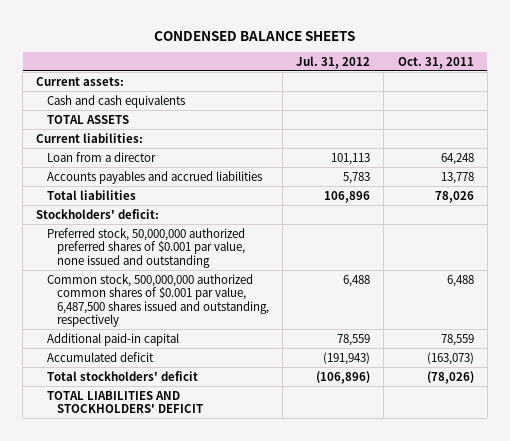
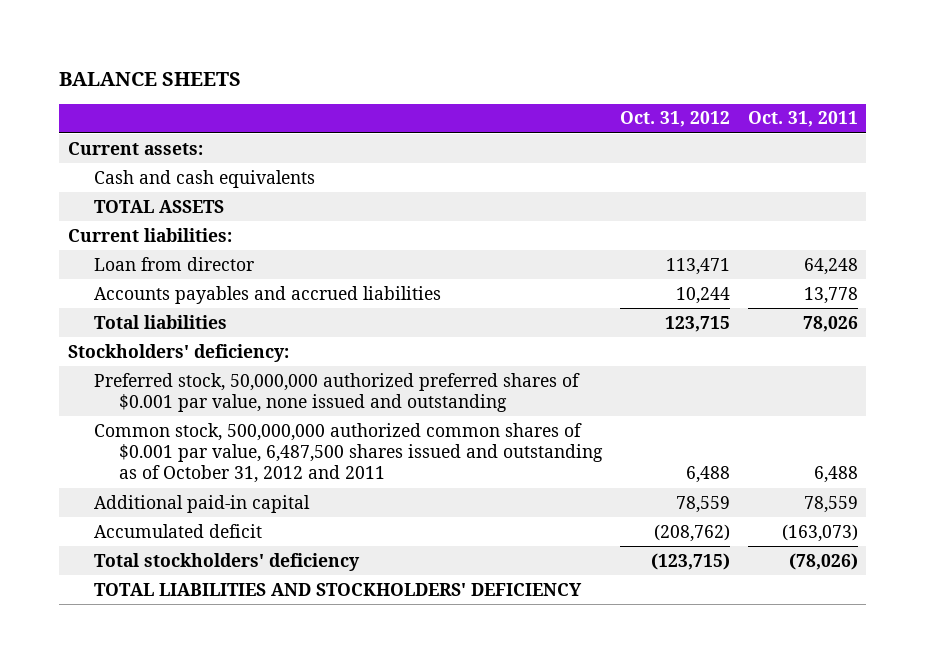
[153,30,355,41] CONDENSED BALANCE SHEETS -> [59,72,242,87] BALANCE SHEETS
[296,55,371,69] Jul. 31, 2012 -> none
none -> [619,111,730,128] Oct. 31, 2012
[46,151,156,162] Loan from a director -> [93,256,254,271] Loan from director
[36,208,160,219] Stockholders' deficit: -> [68,343,290,362] Stockholders' deficiency:
[46,273,269,328] Common stock, 500,000,000 authorized common shares of $0.001 par value, 6,487,500 shares issued and outstanding, respectively -> [93,422,604,484] Common stock, 500,000,000 authorized common shares of $0.001 par value, 6,487,500 shares issued and outstanding as of October 31, 2012 and 2011
[46,370,198,381] Total stockholders' deficit -> [93,552,360,571] Total stockholders' deficiency
[46,390,203,414] TOTAL LIABILITIES AND STOCKHOLDERS' DEFICIT -> [93,582,582,596] TOTAL LIABILITIES AND STOCKHOLDERS' DEFICIENCY

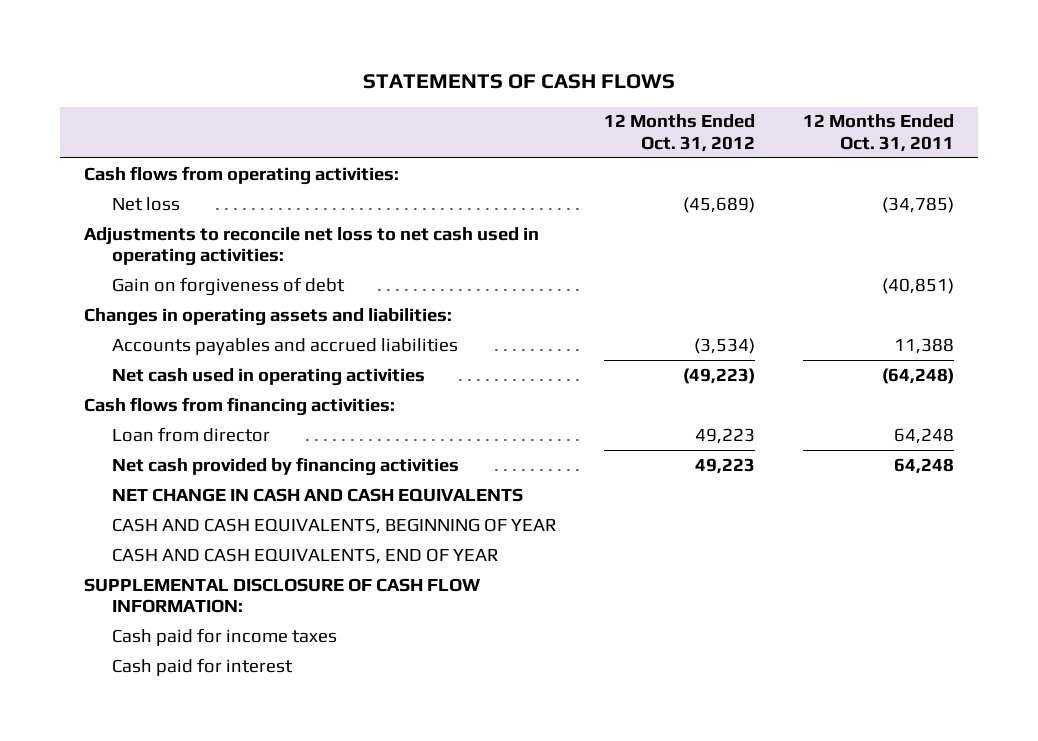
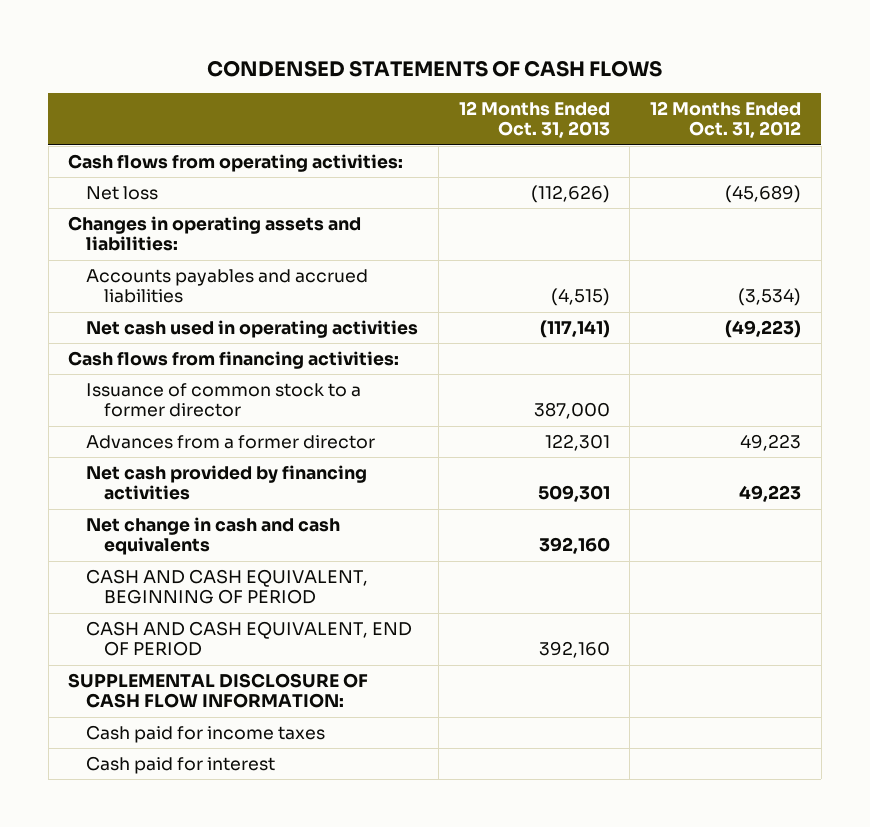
[363,74,676,90] STATEMENTS OF CASH FLOWS -> [206,59,662,77] CONDENSED STATEMENTS OF CASH FLOWS
[803,114,955,152] 12 Months Ended Oct. 31, 2011 -> none
none -> [458,101,610,139] 12 Months Ended Oct. 31, 2013
[84,226,540,266] Adjustments to reconcile net loss to net cash used in operating activities: -> none
[111,276,345,296] Gain on forgiveness of debt -> none
none -> [86,382,362,418] Issuance of common stock to a former director
[111,426,270,442] Loan from director -> [86,434,376,449] Advances from a former director
[111,487,523,502] NET CHANGE IN CASH AND CASH EQUIVALENTS -> [86,516,341,556] Net change in cash and cash equivalents
[111,517,556,534] CASH AND CASH EQUIVALENTS, BEGINNING OF YEAR -> [86,568,369,605] CASH AND CASH EQUIVALENT, BEGINNING OF PERIOD
[111,547,498,564] CASH AND CASH EQUIVALENTS, END OF YEAR -> [86,620,413,657] CASH AND CASH EQUIVALENT, END OF PERIOD

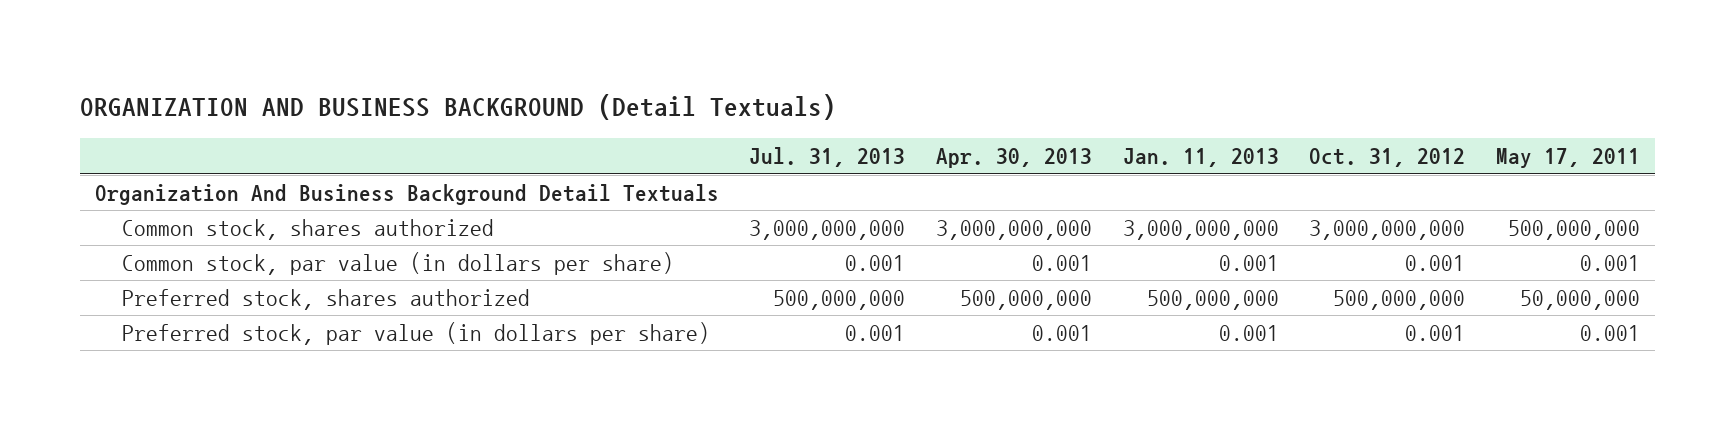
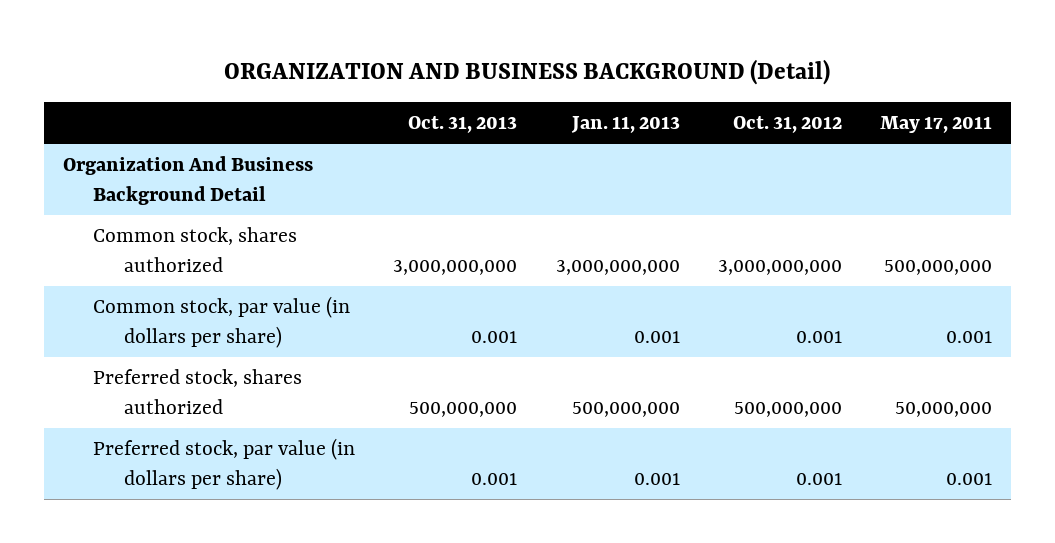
[79,94,836,121] ORGANIZATION AND BUSINESS BACKGROUND (Detail Textuals) -> [224,59,831,86] ORGANIZATION AND BUSINESS BACKGROUND (Detail)
[749,147,906,168] Jul. 31, 2013 -> none
[936,148,1093,169] Apr. 30, 2013 -> none
none -> [408,116,518,134] Oct. 31, 2013
[94,184,719,206] Organization And Business Background Detail Textuals -> [62,156,313,205] Organization And Business Background Detail

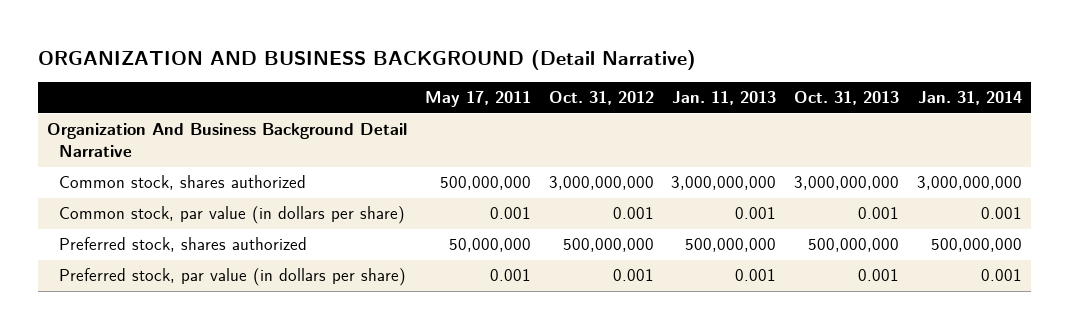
[224,59,831,86] ORGANIZATION AND BUSINESS BACKGROUND (Detail) -> [38,49,697,70] ORGANIZATION AND BUSINESS BACKGROUND (Detail Narrative)
none -> [917,91,1022,106] Jan. 31, 2014
[62,156,313,205] Organization And Business Background Detail -> [47,123,408,158] Organization And Business Background Detail Narrative

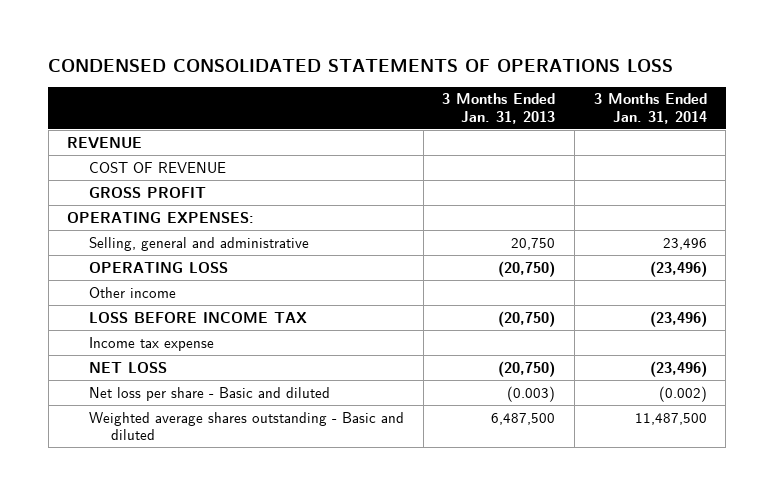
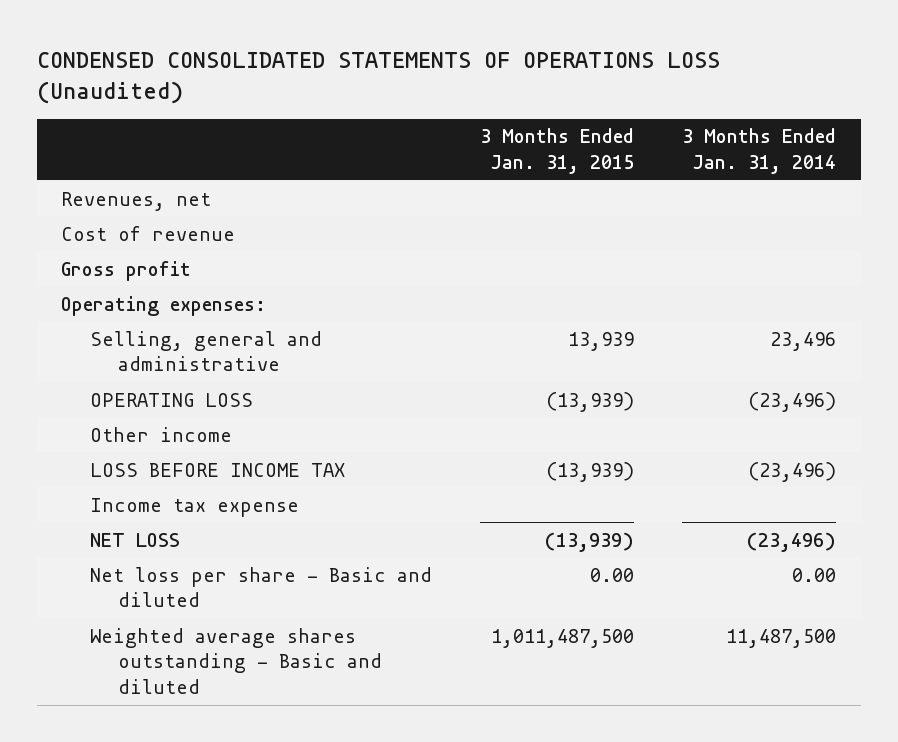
[48,58,674,72] CONDENSED CONSOLIDATED STATEMENTS OF OPERATIONS LOSS -> [37,52,721,104] CONDENSED CONSOLIDATED STATEMENTS OF OPERATIONS LOSS (Unaudited)
[442,93,556,124] 3 Months Ended Jan. 31, 2013 -> none
none -> [480,128,635,175] 3 Months Ended Jan. 31, 2015
[67,136,143,149] REVENUE -> none
none -> [61,191,212,211] Revenues, net
[89,161,227,173] COST OF REVENUE -> [61,225,236,241] Cost of revenue
[89,186,207,198] GROSS PROFIT -> [61,260,192,281] Gross profit
[67,210,255,223] OPERATING EXPENSES: -> [61,295,267,316] Operating expenses:
[658,385,707,402] (0.002) -> [792,567,837,582] 0.00

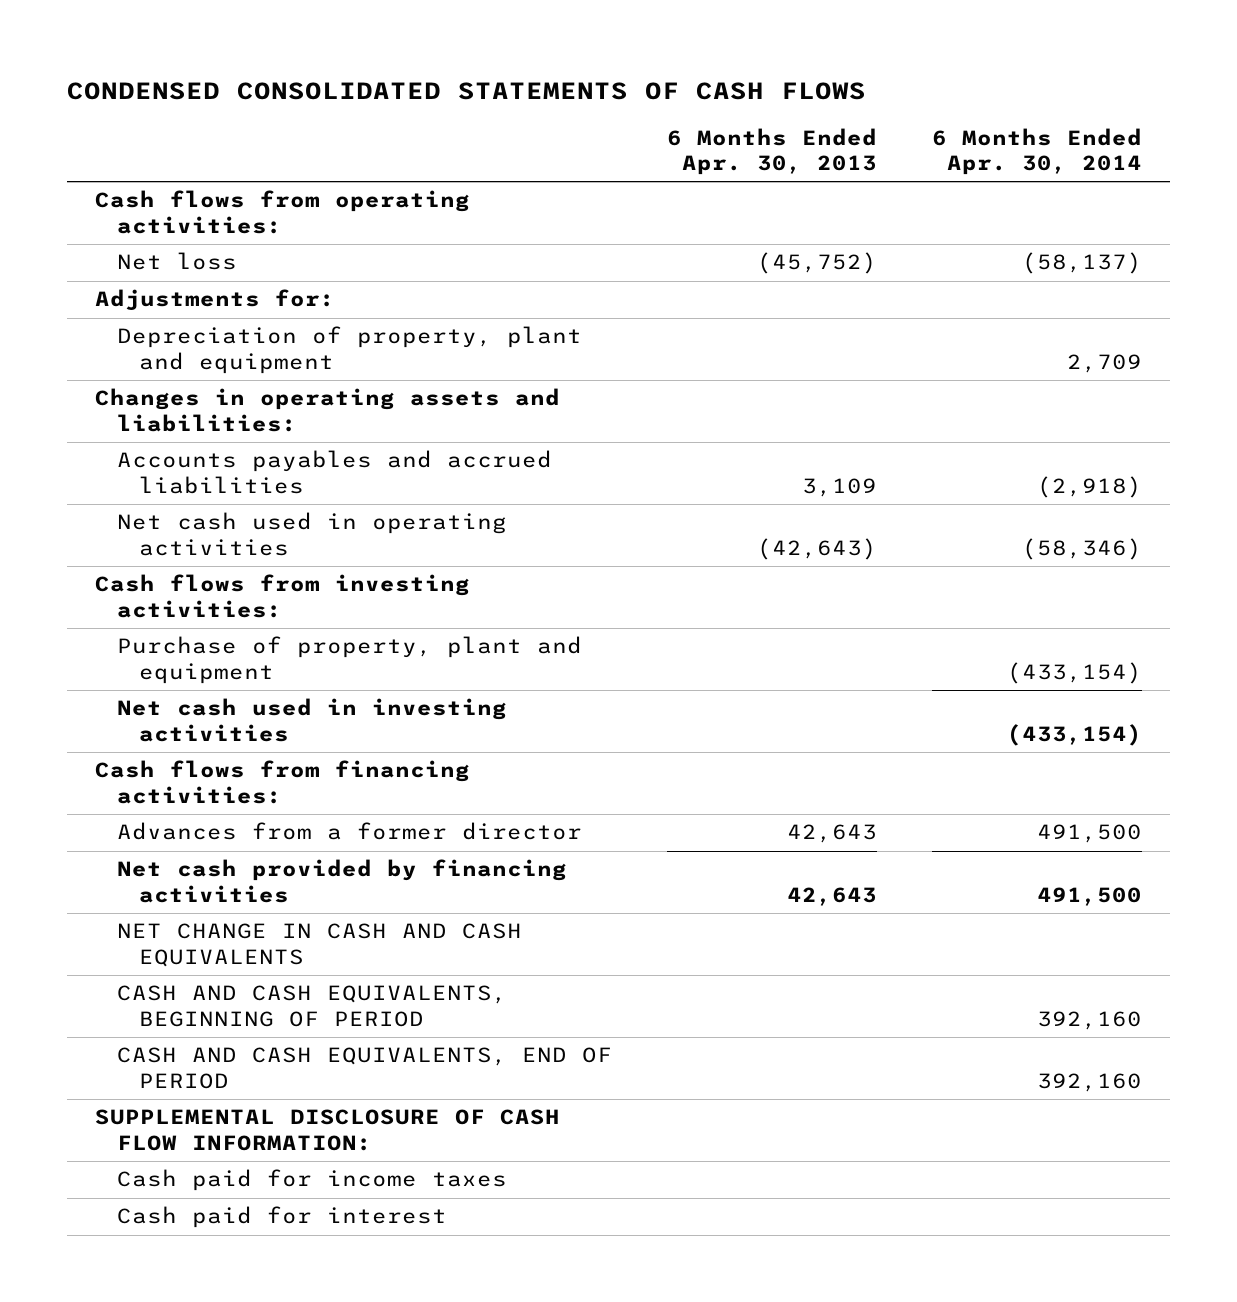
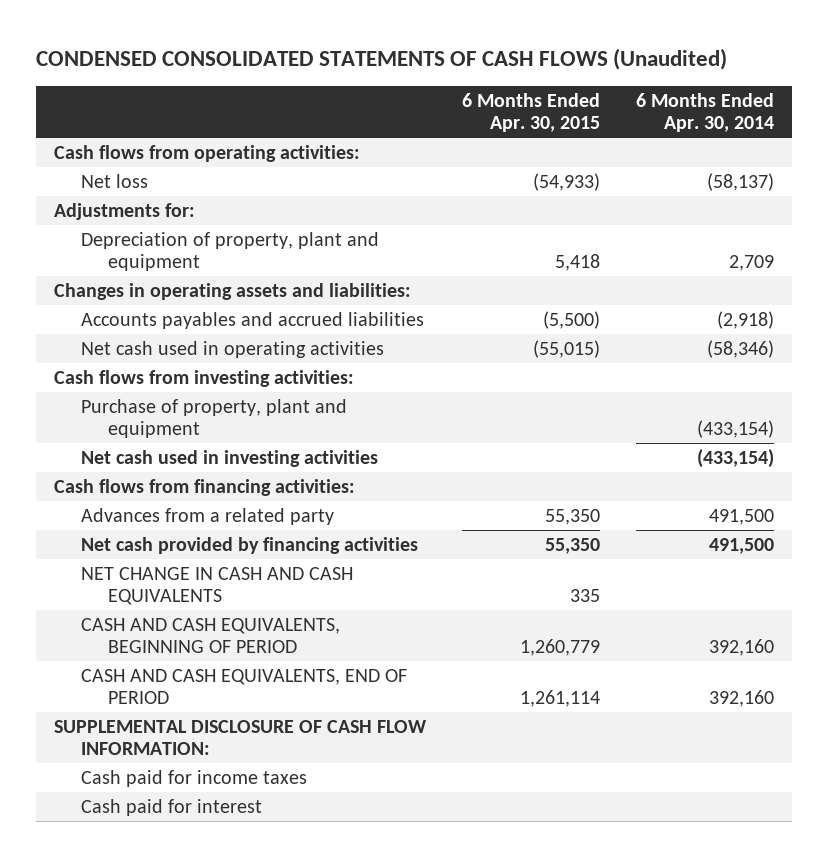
[67,81,867,100] CONDENSED CONSOLIDATED STATEMENTS OF CASH FLOWS -> [35,48,727,71] CONDENSED CONSOLIDATED STATEMENTS OF CASH FLOWS (Unaudited)
[666,127,877,176] 6 Months Ended Apr. 30, 2013 -> none
none -> [462,92,601,133] 6 Months Ended Apr. 30, 2015
[116,822,582,841] Advances from a former director -> [80,507,334,525] Advances from a related party

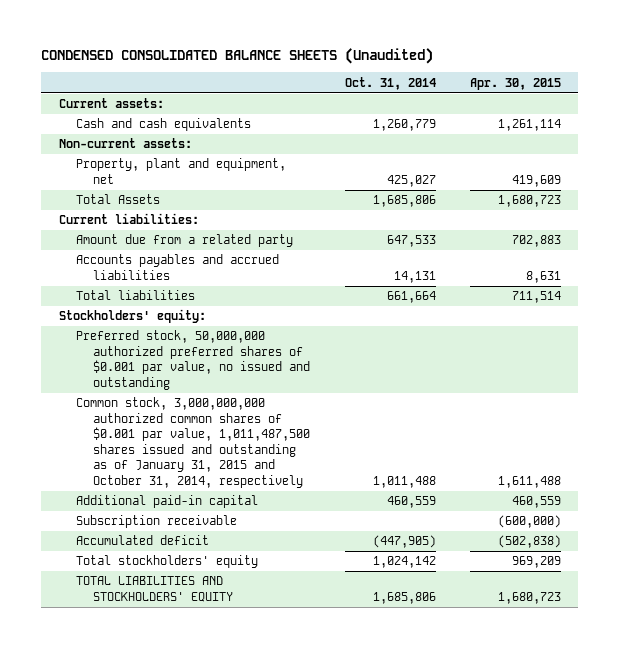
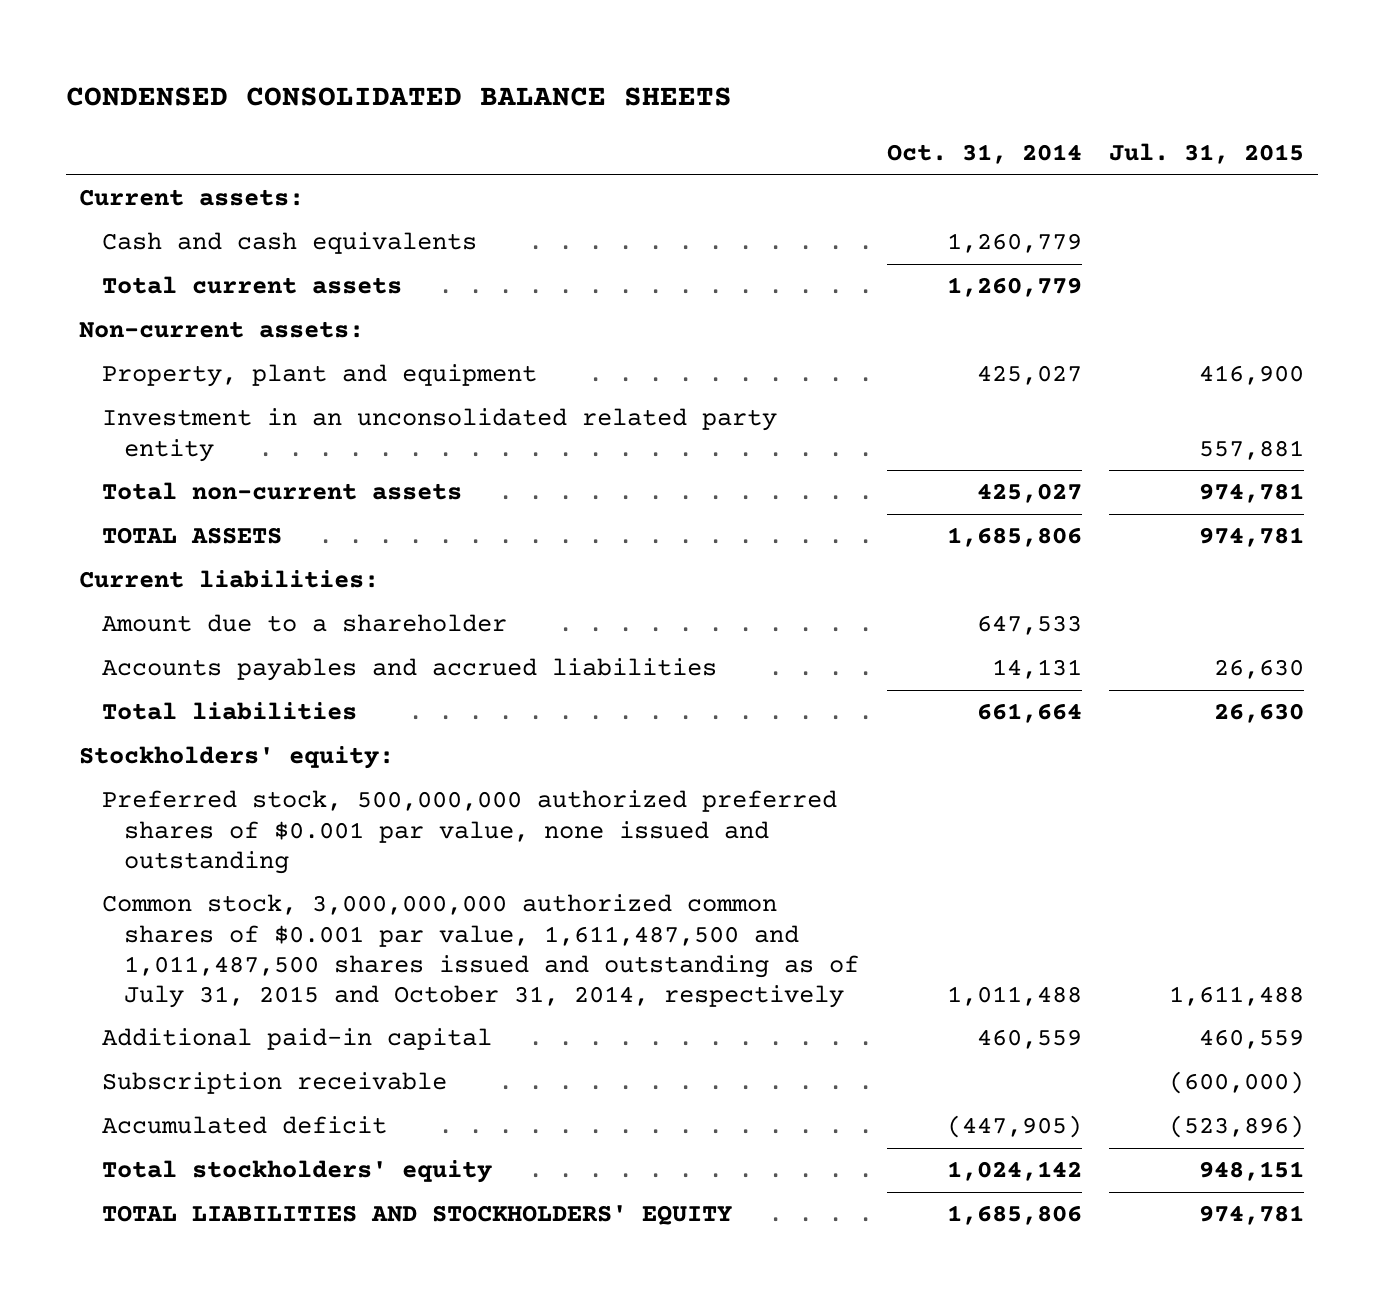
[41,48,434,65] CONDENSED CONSOLIDATED BALANCE SHEETS (Unaudited) -> [65,87,732,107] CONDENSED CONSOLIDATED BALANCE SHEETS
[470,77,562,90] Apr. 30, 2015 -> none
none -> [1109,143,1305,165] Jul. 31, 2015
none -> [101,276,402,295] Total current assets
[75,158,286,184] Property, plant and equipment, net -> [101,364,537,388] Property, plant and equipment
none -> [101,408,777,462] Investment in an unconsolidated related party entity
none -> [101,482,462,501] Total non-current assets
[75,194,160,205] Total Assets -> [101,527,282,545] TOTAL ASSETS
[75,234,293,248] Amount due from a related party -> [101,614,507,633] Amount due to a shareholder
[75,330,311,390] Preferred stock, 50,000,000 authorized preferred shares of $0.001 par value, no issued and outstanding -> [101,790,837,874] Preferred stock, 500,000,000 authorized preferred shares of $0.001 par value, none issued and outstanding
[75,397,311,488] Common stock, 3,000,000,000 authorized common shares of $0.001 par value, 1,011,487,500 shares issued and outstanding as of January 31, 2015 and October 31, 2014, respectively -> [101,894,860,1008] Common stock, 3,000,000,000 authorized common shares of $0.001 par value, 1,611,487,500 and 1,011,487,500 shares issued and outstanding as of July 31, 2015 and October 31, 2014, respectively

